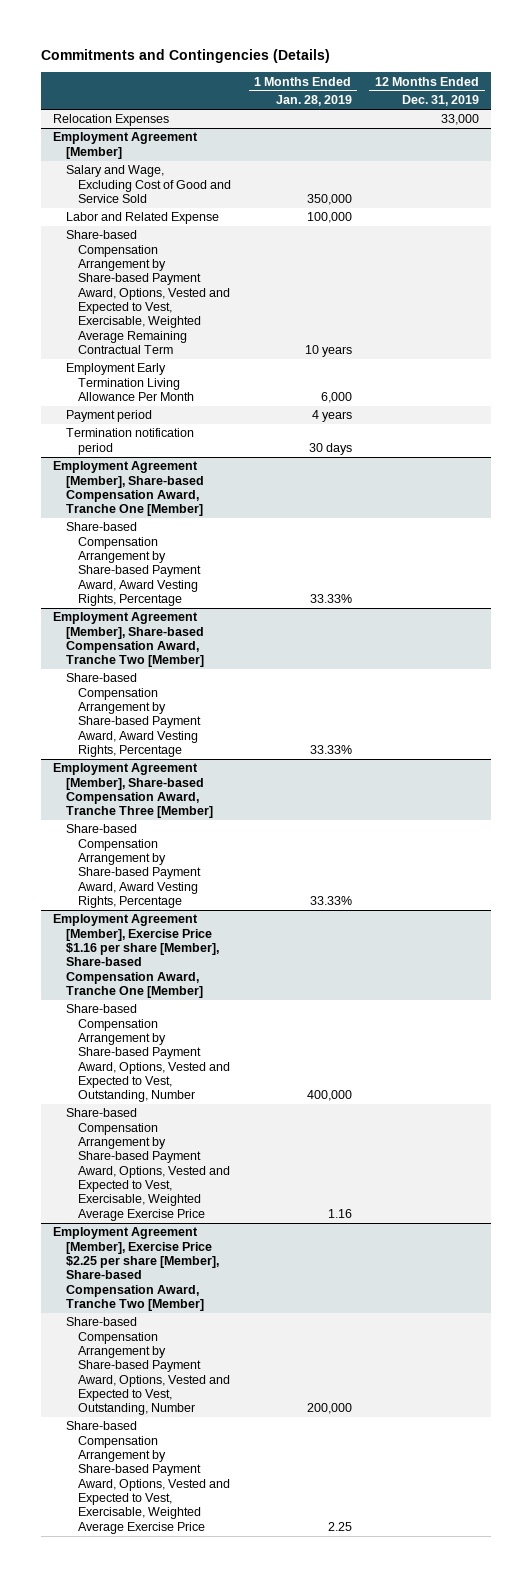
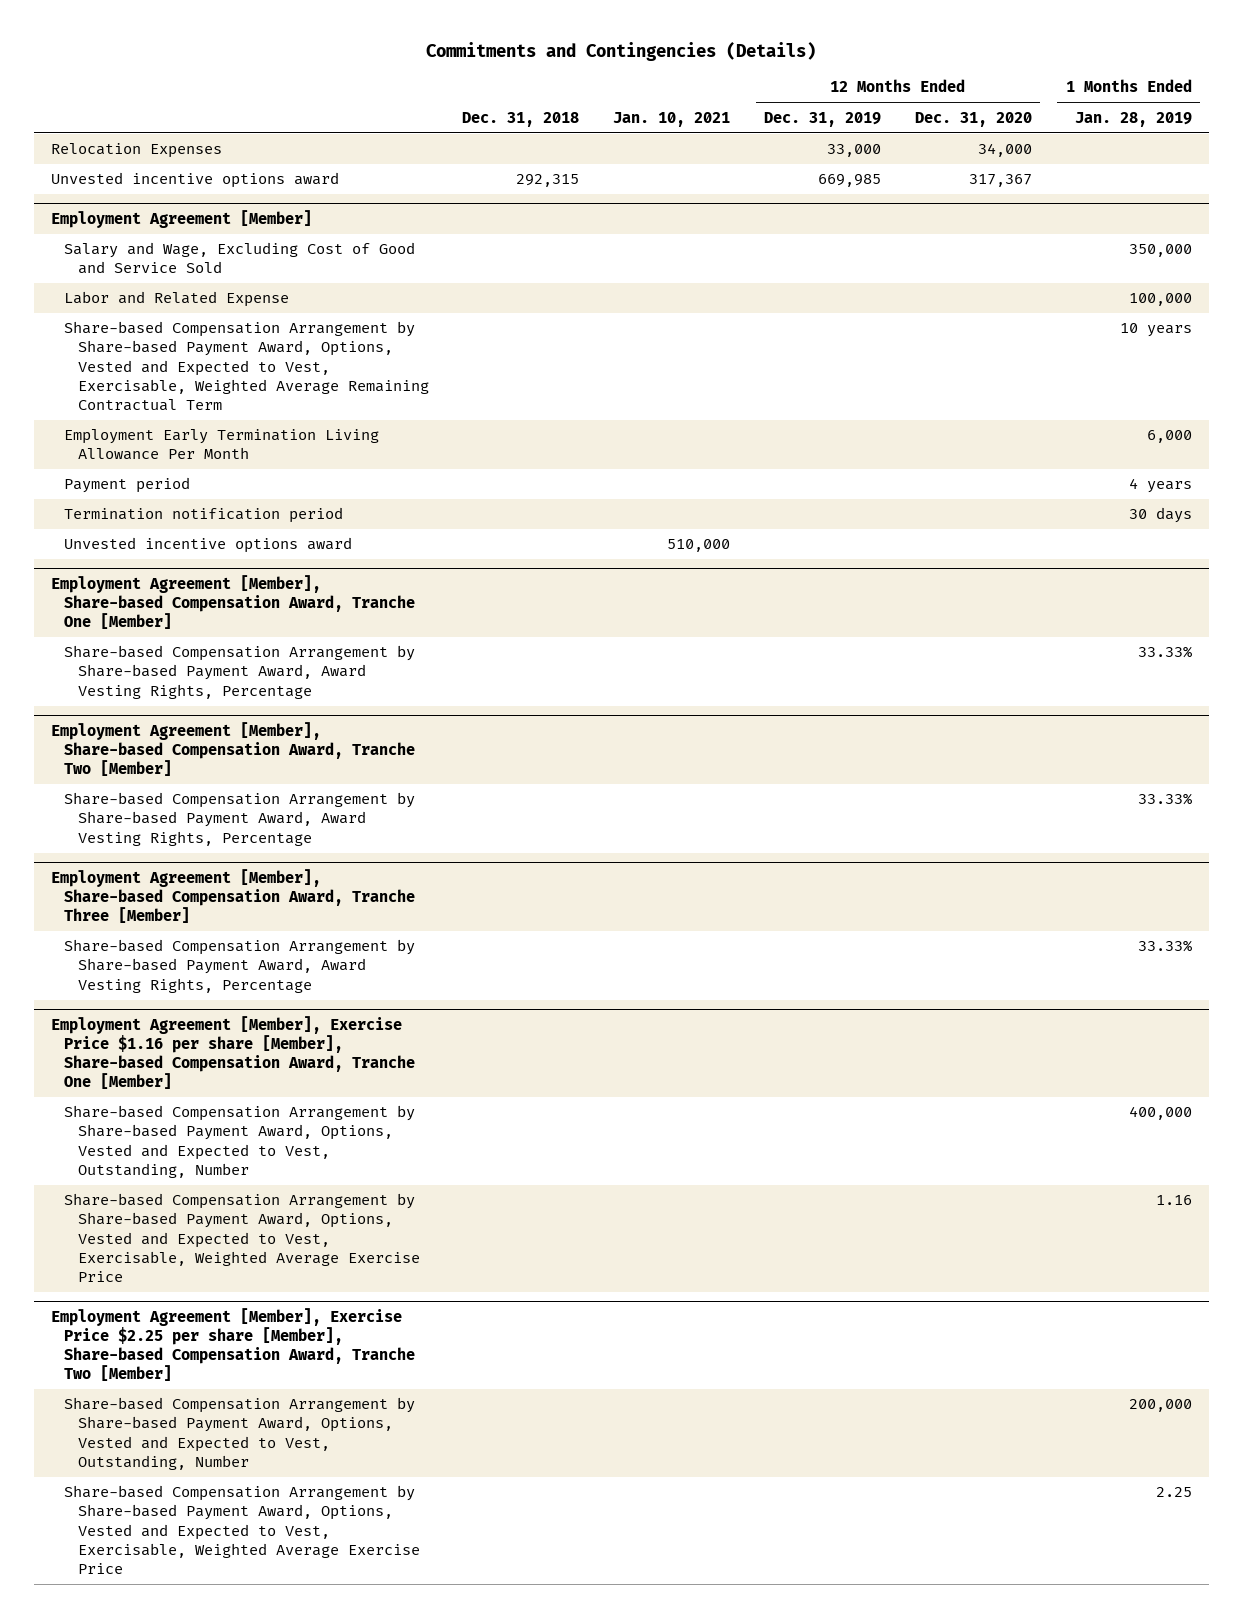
none -> [462,111,580,127] Dec. 31, 2018
none -> [613,111,731,127] Jan. 10, 2021
none -> [914,111,1032,127] Dec. 31, 2020
none -> [51,172,340,189] Unvested incentive options award
none -> [64,537,353,554] Unvested incentive options award

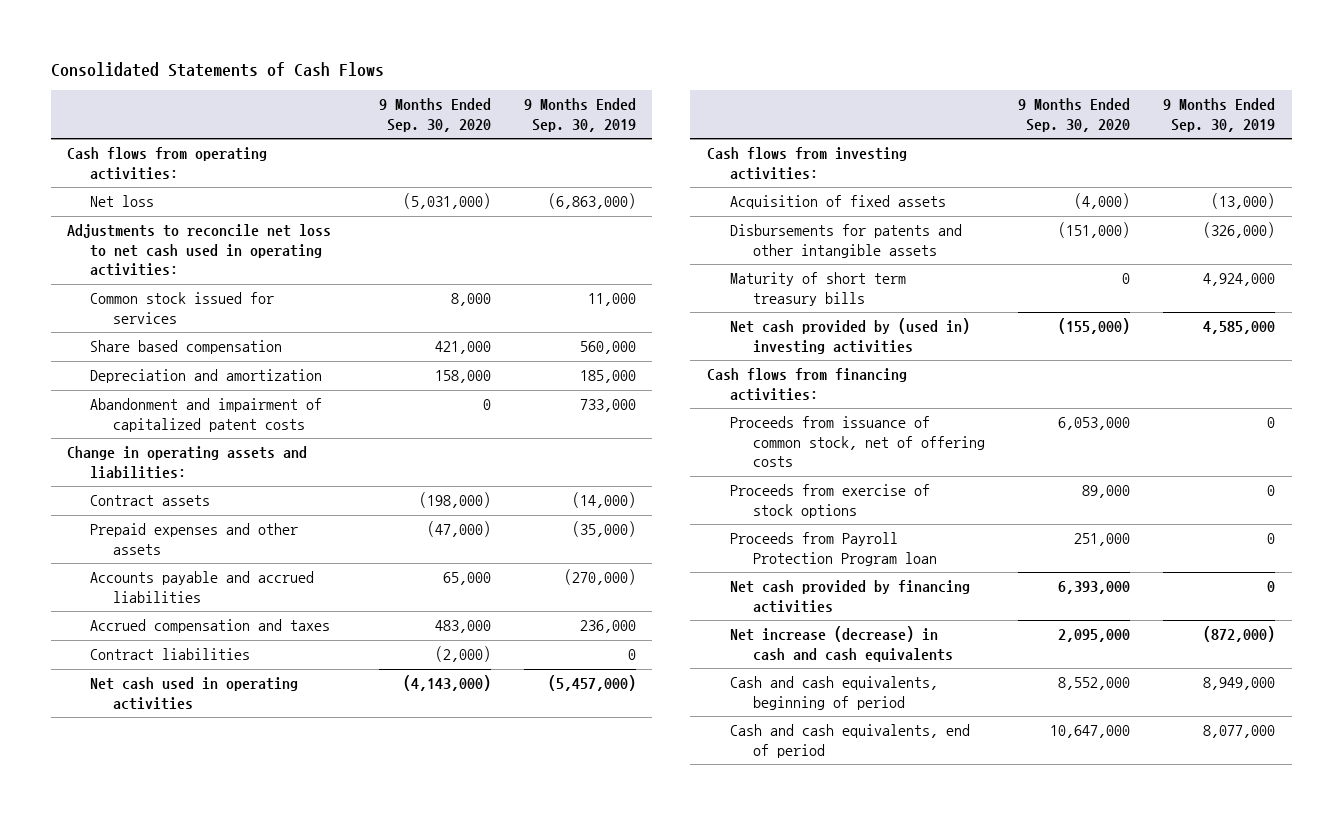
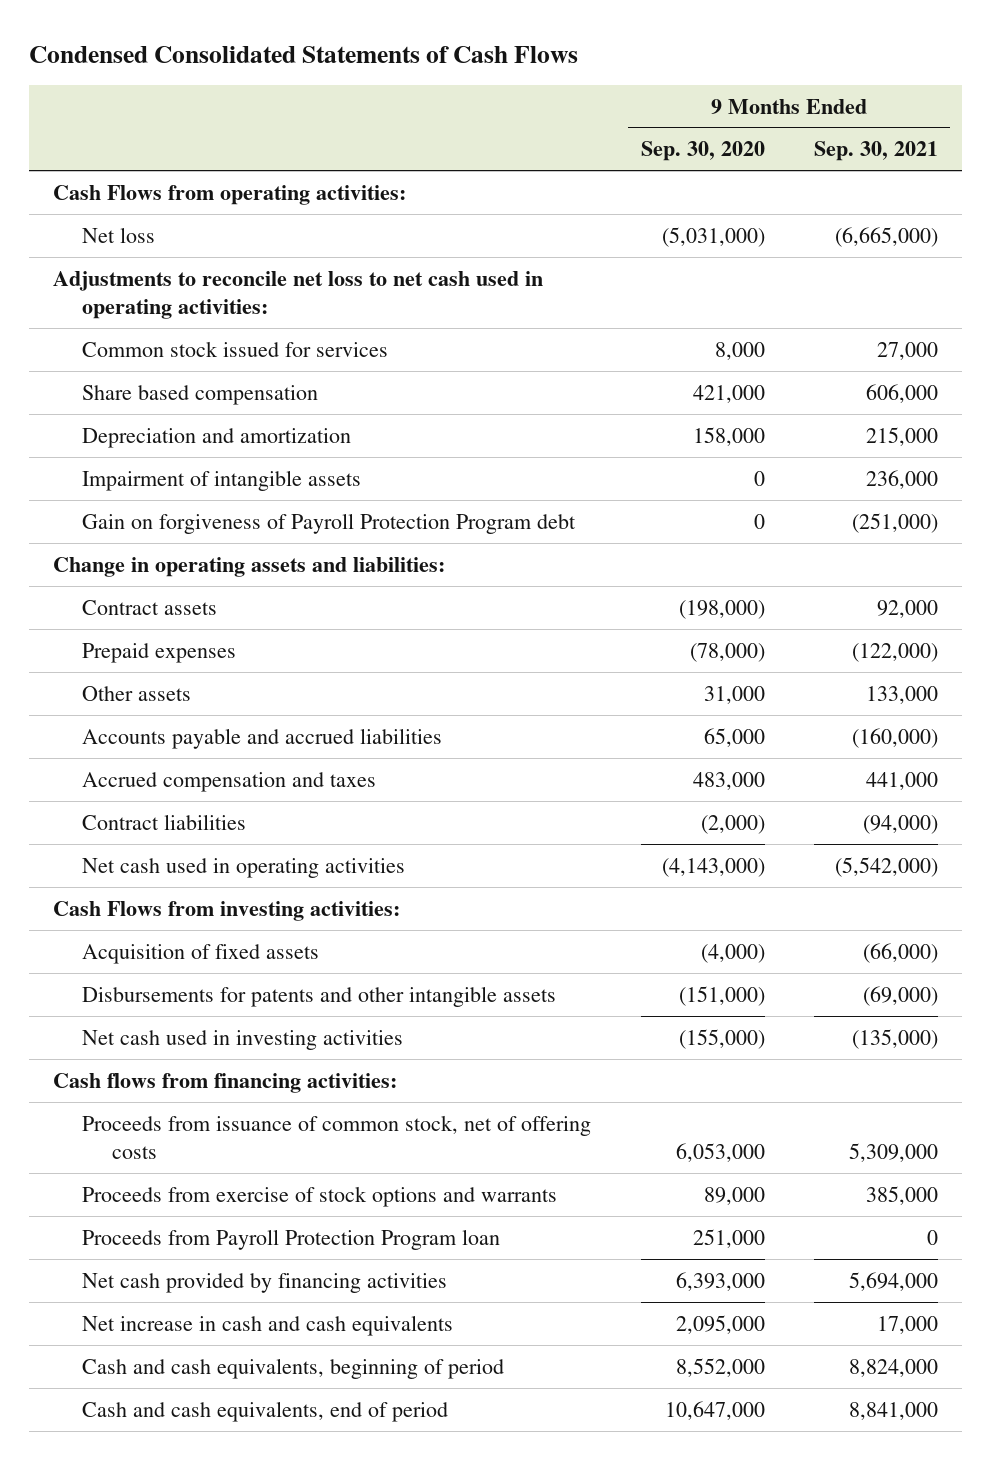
[50,61,384,77] Consolidated Statements of Cash Flows -> [28,45,578,63] Condensed Consolidated Statements of Cash Flows
[523,98,636,132] 9 Months Ended Sep. 30, 2019 -> none
none -> [813,141,938,162] Sep. 30, 2021
[67,147,268,180] Cash flows from operating activities: -> [53,184,407,205] Cash Flows from operating activities:
[90,398,323,432] Abandonment and impairment of capitalized patent costs -> none
none -> [82,469,362,491] Impairment of intangible assets
none -> [82,512,577,534] Gain on forgiveness of Payroll Protection Program debt
[90,523,299,555] Prepaid expenses and other assets -> [82,642,237,663] Prepaid expenses
[426,521,491,538] (47,000) -> [689,642,765,662] (78,000)
none -> [82,685,192,701] Other assets
[706,147,907,180] Cash flows from investing activities: -> [53,900,401,921] Cash Flows from investing activities:
[729,272,906,306] Maturity of short term treasury bills -> none
[729,318,970,354] Net cash provided by (used in) investing activities -> [82,1029,404,1050] Net cash used in investing activities
[729,484,930,518] Proceeds from exercise of stock options -> [82,1185,558,1207] Proceeds from exercise of stock options and warrants
[729,626,954,662] Net increase (decrease) in cash and cash equivalents -> [82,1314,454,1336] Net increase in cash and cash equivalents

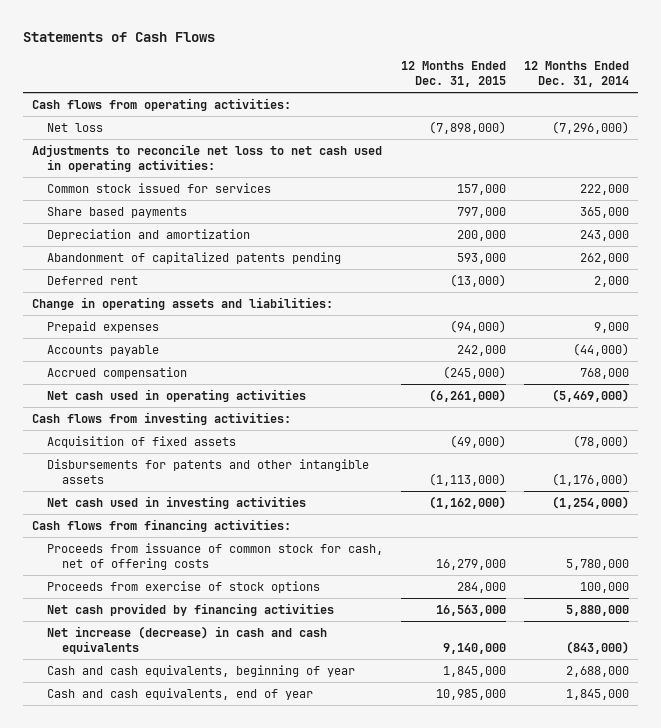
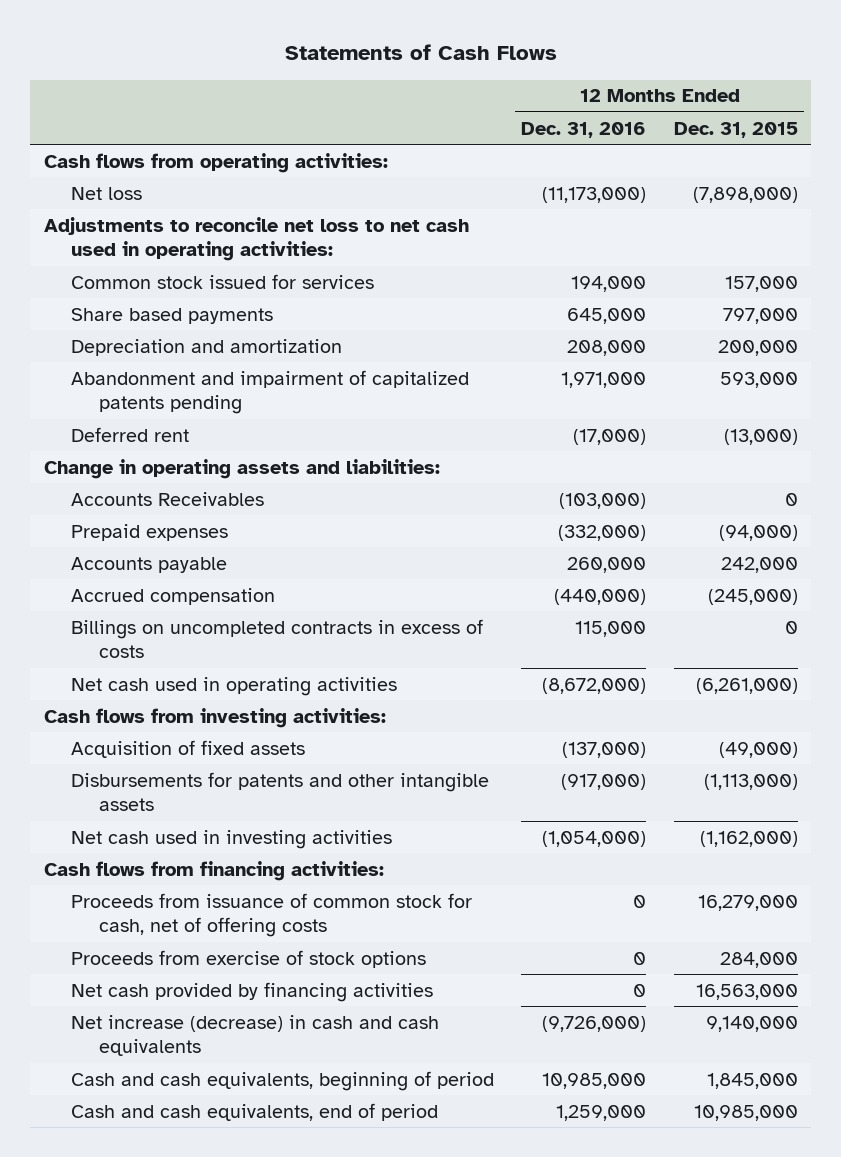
[523,61,629,88] 12 Months Ended Dec. 31, 2014 -> none
none -> [521,121,647,138] Dec. 31, 2016
[47,251,342,264] Abandonment of capitalized patents pending -> [71,369,470,415] Abandonment and impairment of capitalized patents pending
none -> [71,491,265,506] Accounts Receivables
none -> [71,618,484,659] Billings on uncompleted contracts in excess of costs
[47,664,356,677] Cash and cash equivalents, beginning of year -> [71,1070,495,1091] Cash and cash equivalents, beginning of period
[47,687,314,700] Cash and cash equivalents, end of year -> [71,1102,439,1121] Cash and cash equivalents, end of period

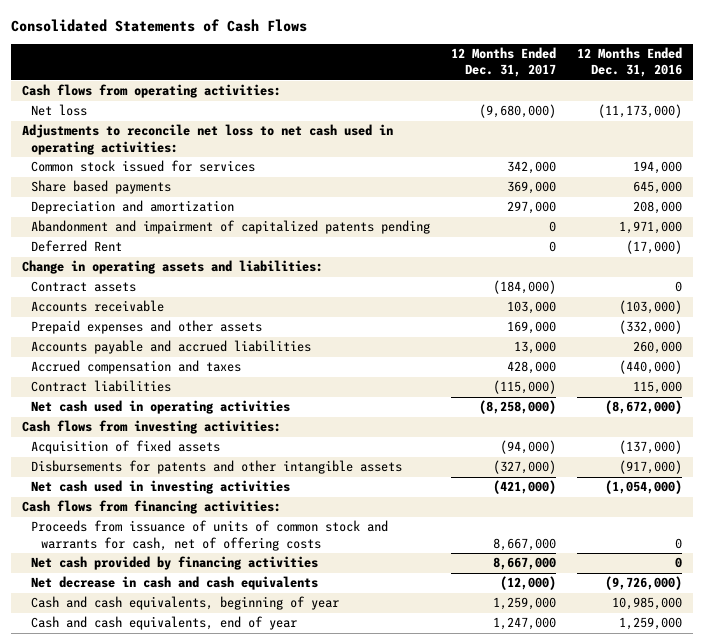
[284,44,557,61] Statements of Cash Flows -> [11,18,308,32] Consolidated Statements of Cash Flows
[673,121,798,138] Dec. 31, 2015 -> none
none -> [451,47,557,78] 12 Months Ended Dec. 31, 2017
[71,426,190,442] Deferred rent -> [31,240,123,253] Deferred Rent
none -> [31,281,137,293] Contract assets
[71,491,265,506] Accounts Receivables -> [31,300,165,313] Accounts receivable
[71,523,229,541] Prepaid expenses -> [31,320,263,335] Prepaid expenses and other assets
[71,556,228,573] Accounts payable -> [31,340,312,355] Accounts payable and accrued liabilities
[71,587,276,605] Accrued compensation -> [31,360,242,375] Accrued compensation and taxes
[71,618,484,659] Billings on uncompleted contracts in excess of costs -> [31,380,172,393] Contract liabilities
[71,949,427,968] Proceeds from exercise of stock options -> none
[71,892,473,938] Proceeds from issuance of common stock for cash, net of offering costs -> [31,520,389,551] Proceeds from issuance of units of common stock and warrants for cash, net of offering costs
[71,1014,440,1057] Net increase (decrease) in cash and cash equivalents -> [31,576,319,591] Net decrease in cash and cash equivalents
[71,1070,495,1091] Cash and cash equivalents, beginning of period -> [31,596,340,611] Cash and cash equivalents, beginning of year
[71,1102,439,1121] Cash and cash equivalents, end of period -> [31,616,298,631] Cash and cash equivalents, end of year

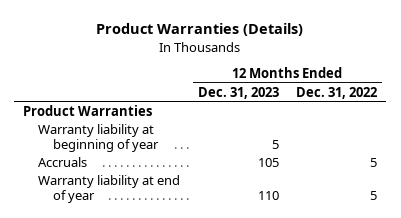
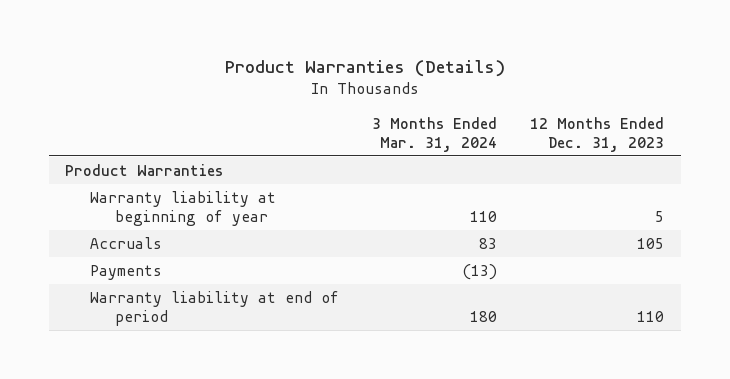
[296,86,378,99] Dec. 31, 2022 -> none
none -> [372,116,498,152] 3 Months Ended Mar. 31, 2024
none -> [90,264,163,280] Payments
[38,174,181,203] Warranty liability at end of year -> [90,290,340,327] Warranty liability at end of period

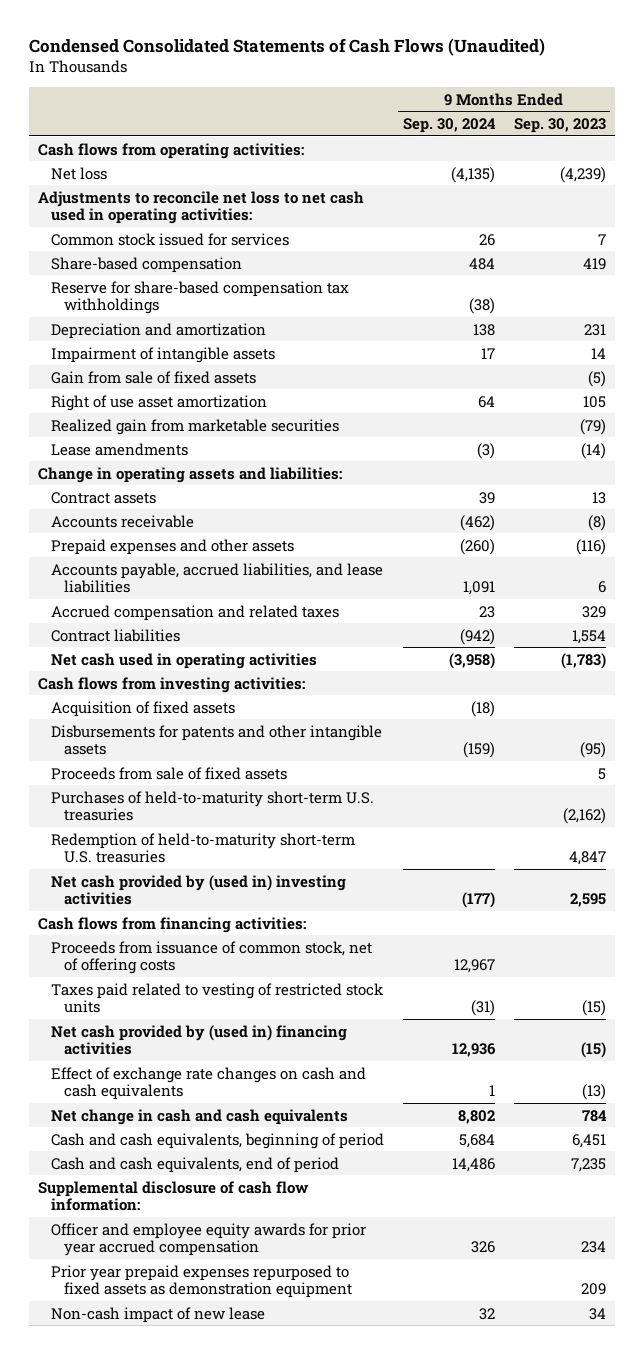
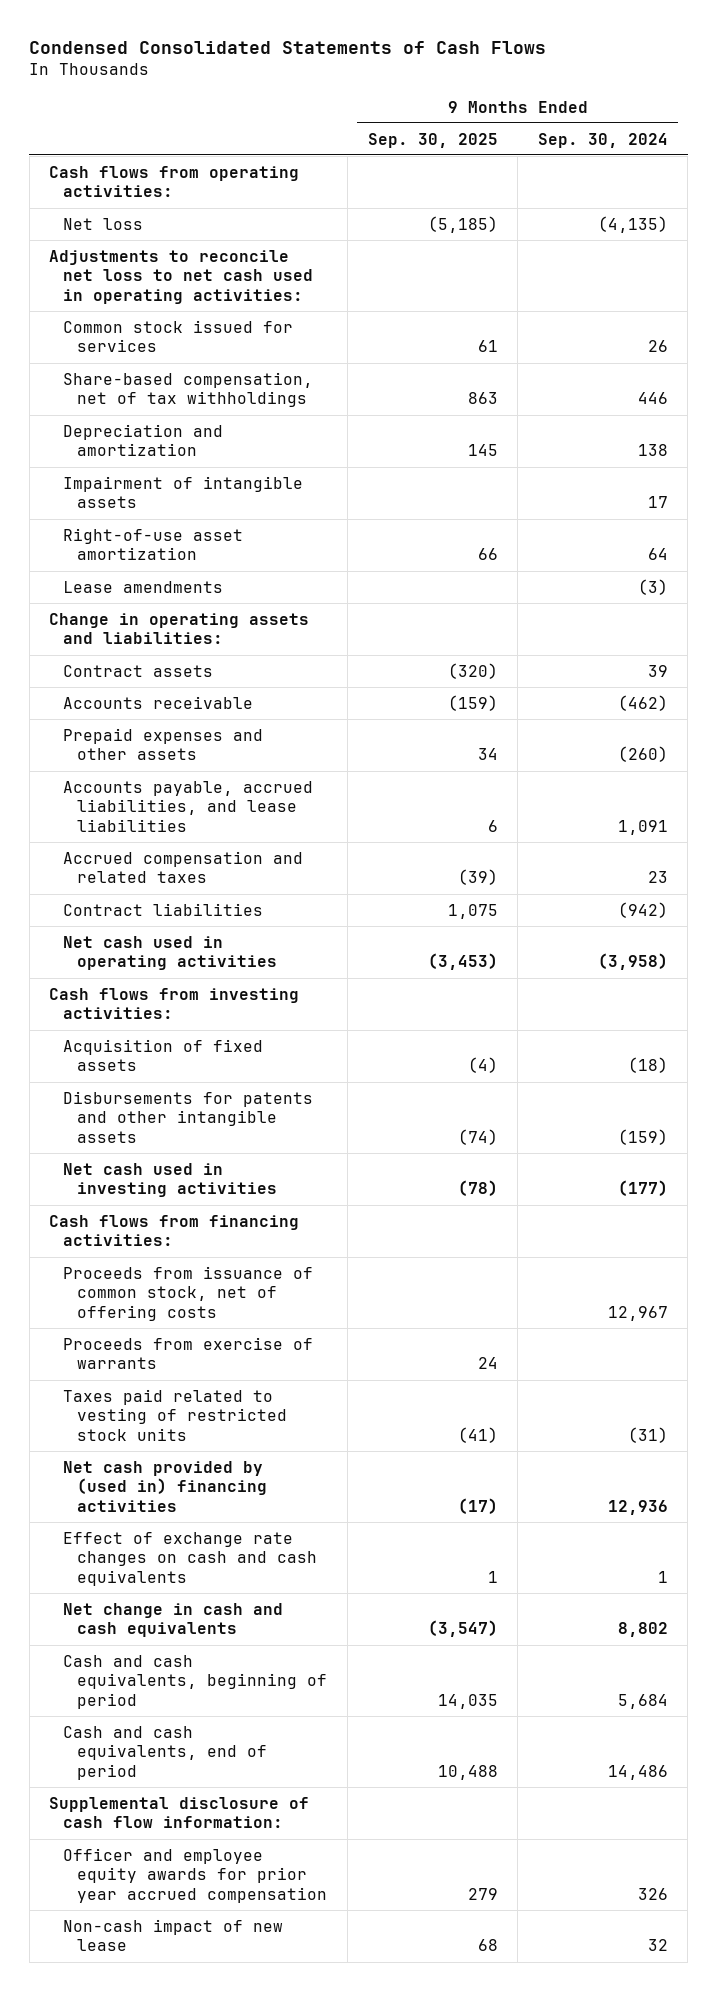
[28,37,545,56] Condensed Consolidated Statements of Cash Flows (Unaudited) -> [29,40,547,54] Condensed Consolidated Statements of Cash Flows
[513,117,606,133] Sep. 30, 2023 -> none
none -> [367,132,498,148] Sep. 30, 2025
[51,280,350,315] Reserve for share-based compensation tax withholdings -> none
[51,256,243,273] Share-based compensation -> [63,371,314,408] Share-based compensation, net of tax withholdings
[468,257,495,270] 484 -> [637,392,668,405] 446
[51,370,257,384] Gain from sale of fixed assets -> none
[51,418,340,435] Realized gain from marketable securities -> none
[51,394,268,411] Right of use asset amortization -> [63,527,244,561] Right-of-use asset amortization
[51,766,288,780] Proceeds from sale of fixed assets -> none
[51,790,375,822] Purchases of held-to-maturity short-term U.S. treasuries -> none
[51,832,356,864] Redemption of held-to-maturity short-term U.S. treasuries -> none
[51,874,347,906] Net cash provided by (used in) investing activities -> [63,1162,278,1198] Net cash used in investing activities
none -> [63,1336,314,1370] Proceeds from exercise of warrants
[51,1264,353,1299] Prior year prepaid expenses repurposed to fixed assets as demonstration equipment -> none

